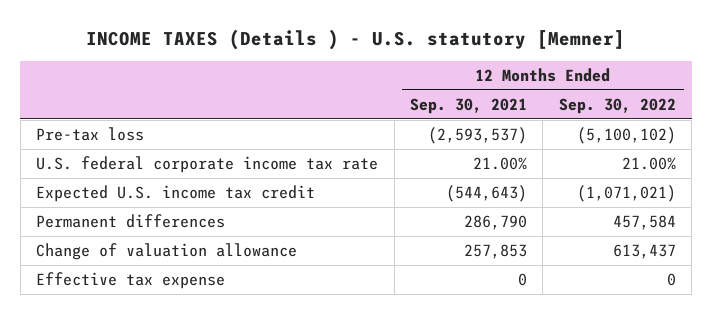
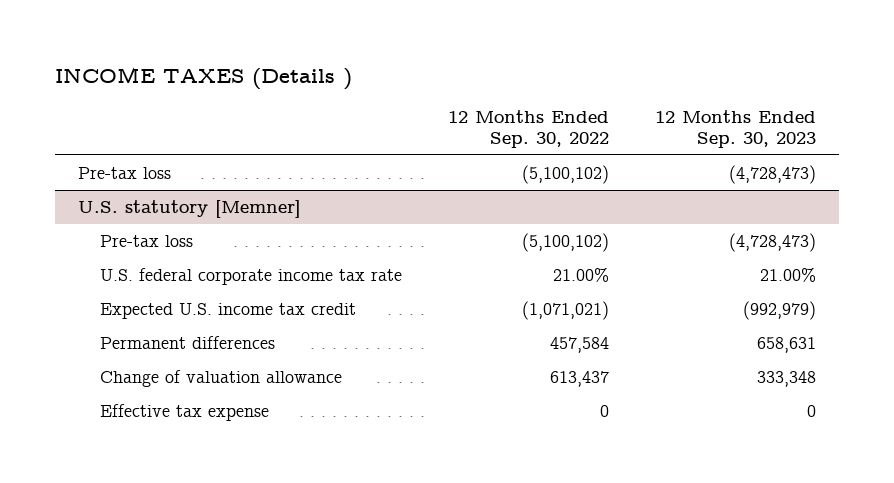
[85,29,625,51] INCOME TAXES (Details ) - U.S. statutory [Memner] -> [54,66,352,90] INCOME TAXES (Details )
[409,97,527,114] Sep. 30, 2021 -> none
none -> [655,110,817,149] 12 Months Ended Sep. 30, 2023
none -> [77,199,301,218] U.S. statutory [Memner]
none -> [100,234,194,247] Pre-tax loss

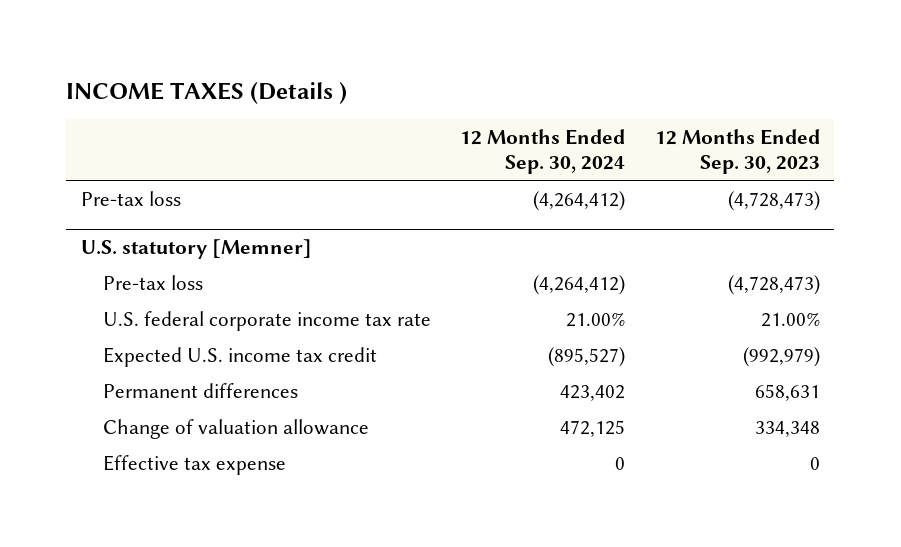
[448,110,610,149] 12 Months Ended Sep. 30, 2022 -> none
none -> [460,129,626,174] 12 Months Ended Sep. 30, 2024
[757,370,817,387] 333,348 -> [754,420,820,437] 334,348

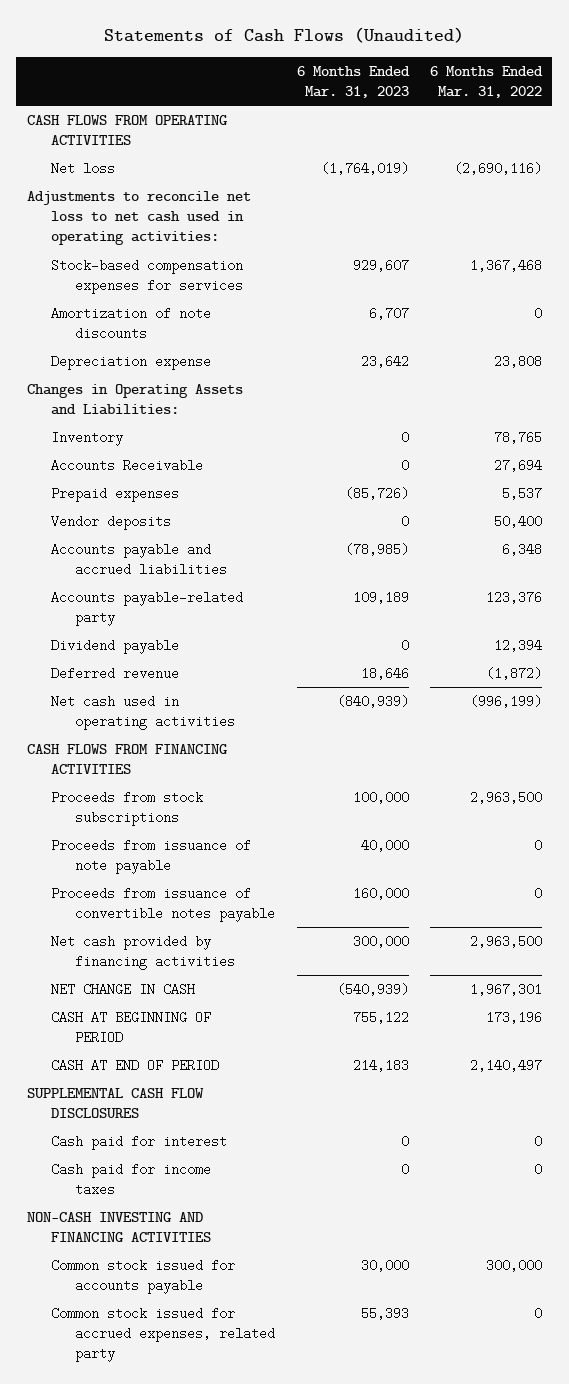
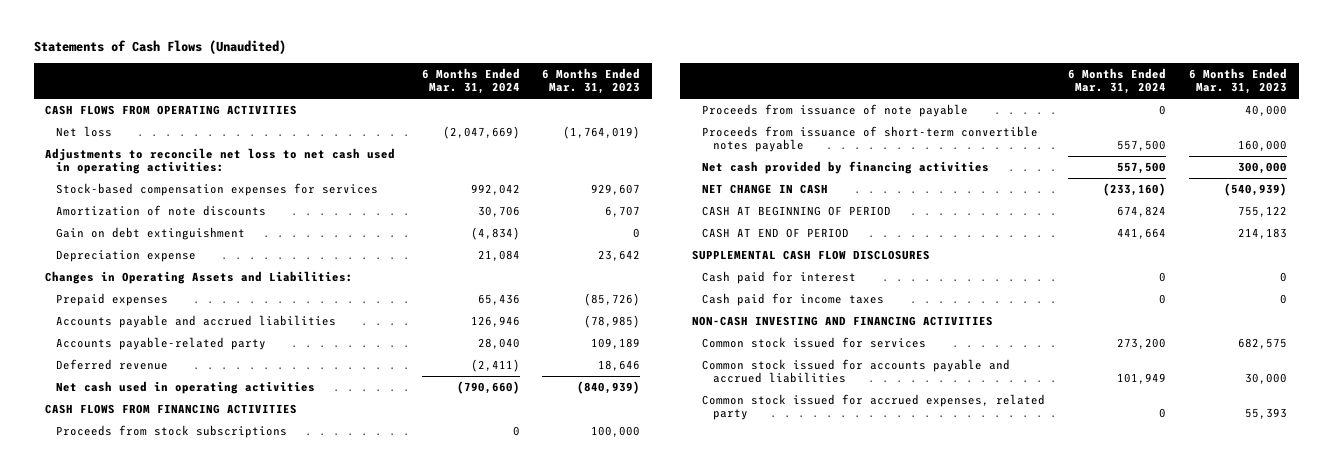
[429,66,543,99] 6 Months Ended Mar. 31, 2022 -> none
none -> [421,67,520,95] 6 Months Ended Mar. 31, 2024
none -> [55,227,245,241] Gain on debt extinguishment
[51,430,124,446] Inventory -> none
[51,458,204,472] Accounts Receivable -> none
[51,514,172,530] Vendor deposits -> none
[51,638,180,654] Dividend payable -> none
[51,886,276,923] Proceeds from issuance of convertible notes payable -> [702,126,1039,153] Proceeds from issuance of short-term convertible notes payable
none -> [702,337,927,349] Common stock issued for services
[51,1258,236,1295] Common stock issued for accounts payable -> [702,359,1011,384] Common stock issued for accounts payable and accrued liabilities

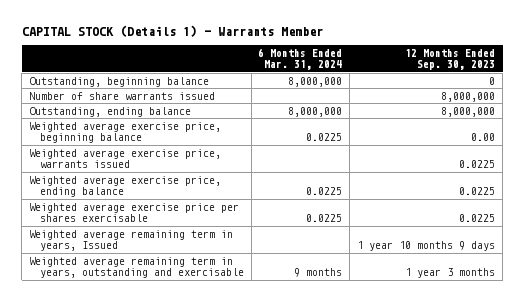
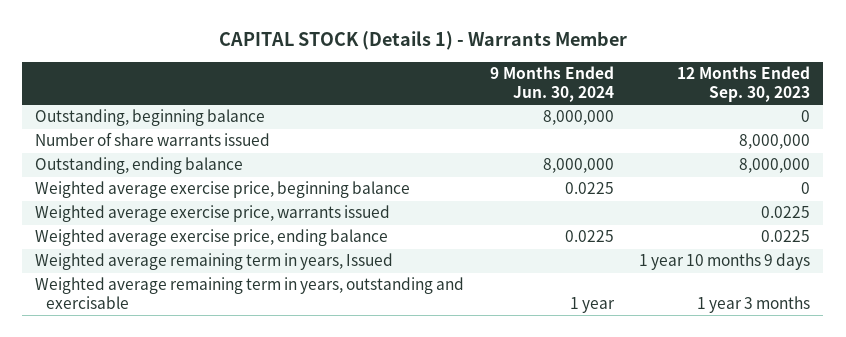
[258,47,343,71] 6 Months Ended Mar. 31, 2024 -> none
none -> [489,66,614,103] 9 Months Ended Jun. 30, 2024
[471,133,496,142] 0.00 -> [801,182,811,195] 0
[29,202,240,223] Weighted average exercise price per shares exercisable -> none

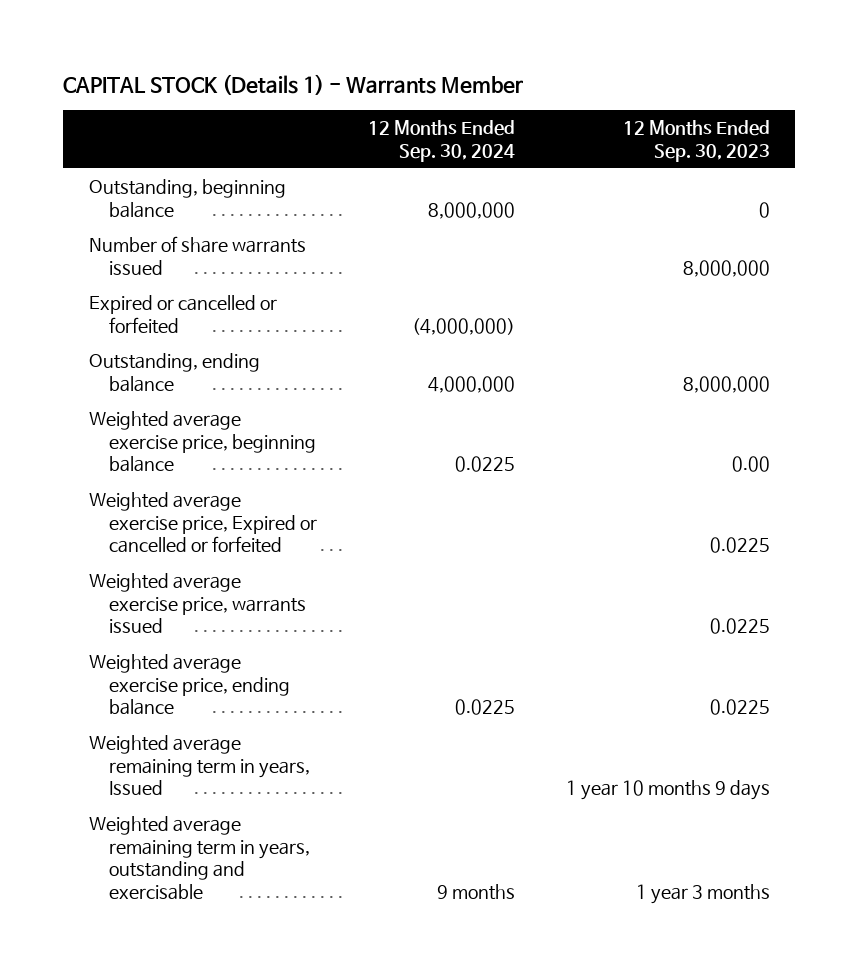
[489,66,614,103] 9 Months Ended Jun. 30, 2024 -> none
none -> [367,120,515,162] 12 Months Ended Sep. 30, 2024
none -> [88,295,277,334] Expired or cancelled or forfeited
[801,182,811,195] 0 -> [731,456,770,473] 0.00
none -> [88,492,318,554] Weighted average exercise price, Expired or cancelled or forfeited

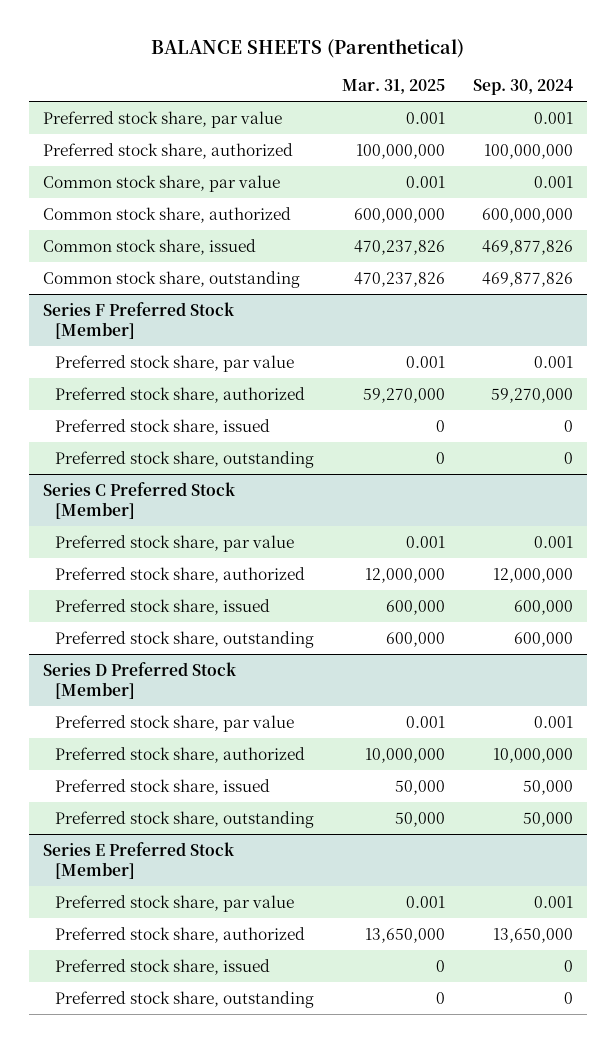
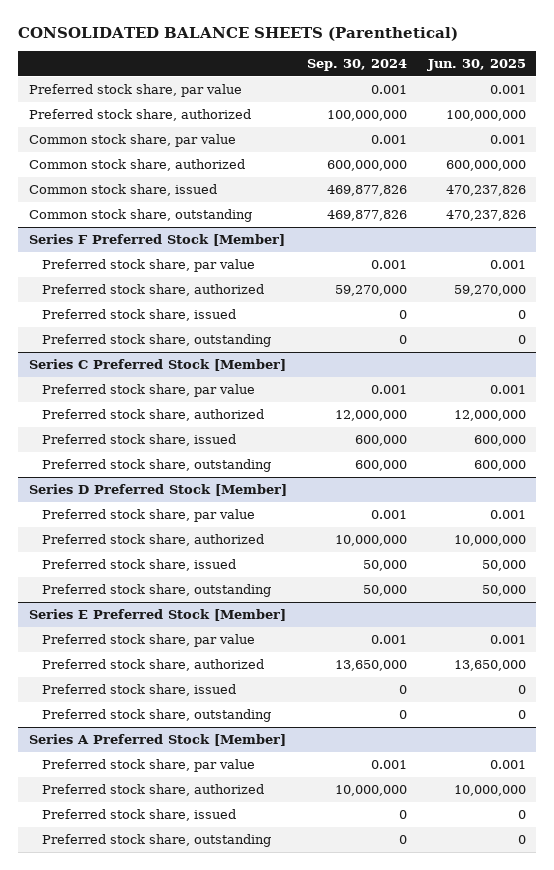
[151,38,465,58] BALANCE SHEETS (Parenthetical) -> [18,26,459,41] CONSOLIDATED BALANCE SHEETS (Parenthetical)
[342,78,446,94] Mar. 31, 2025 -> none
none -> [426,58,526,71] Jun. 30, 2025
none -> [28,734,286,747] Series A Preferred Stock [Member]
none -> [41,759,255,773] Preferred stock share, par value
none -> [41,784,264,797] Preferred stock share, authorized
none -> [41,809,236,822] Preferred stock share, issued
none -> [41,834,271,848] Preferred stock share, outstanding

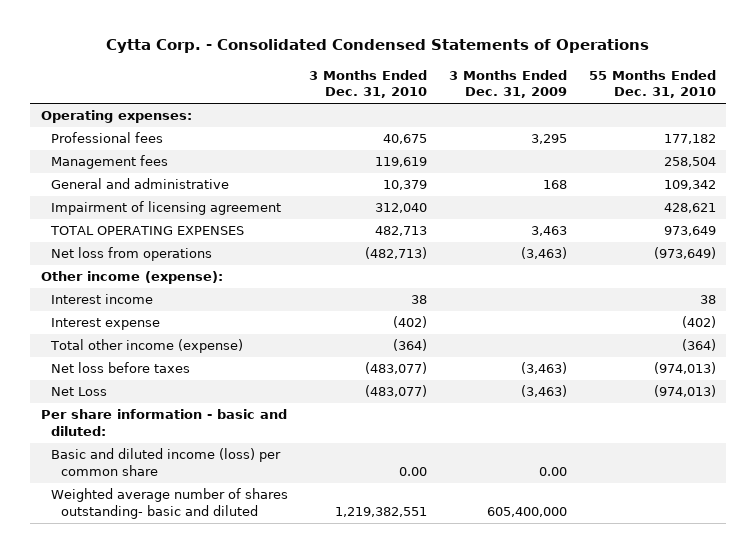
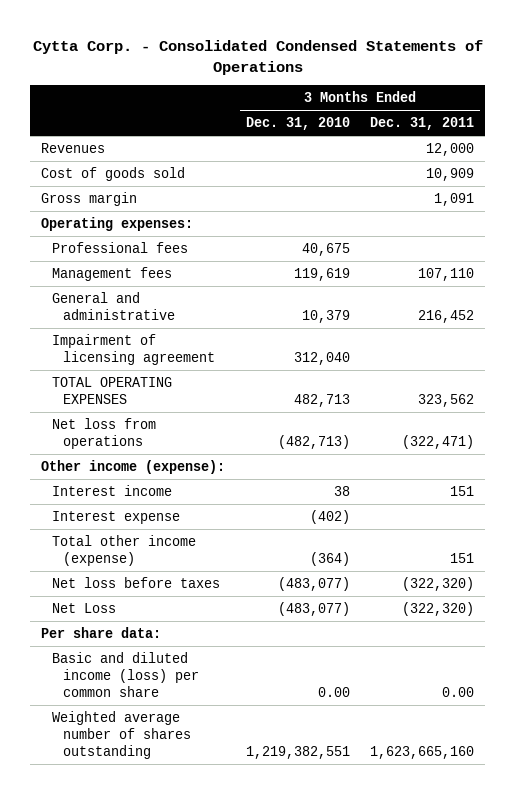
[449,69,568,99] 3 Months Ended Dec. 31, 2009 -> none
[588,69,716,99] 55 Months Ended Dec. 31, 2010 -> none
none -> [370,117,475,131] Dec. 31, 2011
none -> [40,142,105,153] Revenues
none -> [40,166,185,181] Cost of goods sold
none -> [40,191,137,206] Gross margin
[40,409,287,436] Per share information - basic and diluted: -> none
none -> [40,626,161,638] Per share data:
[50,488,288,519] Weighted average number of shares outstanding- basic and diluted -> [52,710,192,759] Weighted average number of shares outstanding

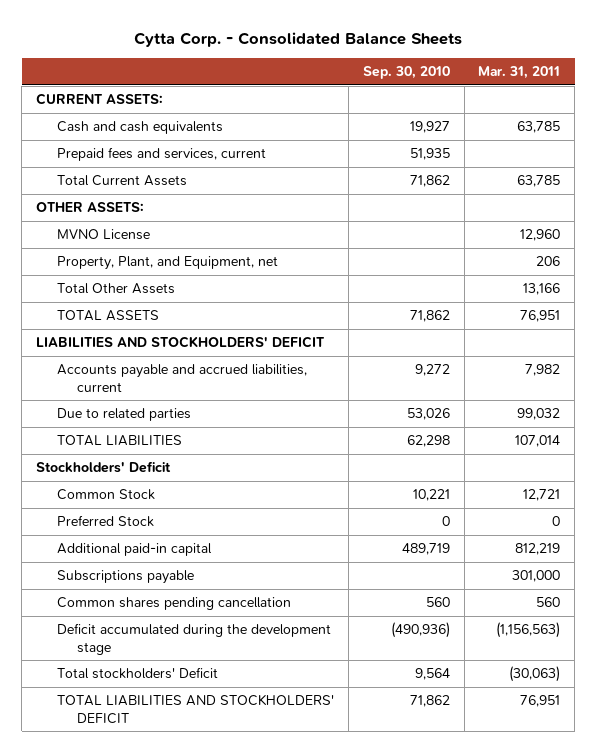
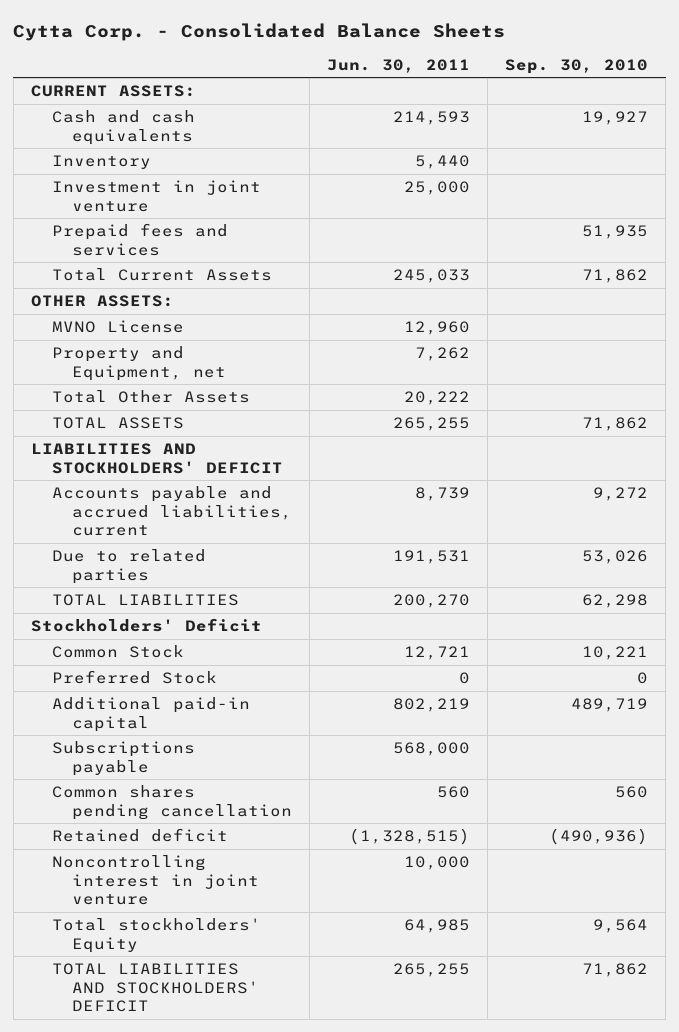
[478,66,561,80] Mar. 31, 2011 -> none
none -> [327,58,471,73] Jun. 30, 2011
none -> [51,155,151,170] Inventory
none -> [51,180,261,212] Investment in joint venture
[56,147,266,162] Prepaid fees and services, current -> [51,223,228,256] Prepaid fees and services
[56,256,278,271] Property, Plant, and Equipment, net -> [51,346,227,381] Property and Equipment, net
[56,623,331,655] Deficit accumulated during the development stage -> [51,828,228,843] Retained deficit
none -> [51,855,260,906] Noncontrolling interest in joint venture
[56,667,218,680] Total stockholders' Deficit -> [51,918,261,953] Total stockholders' Equity

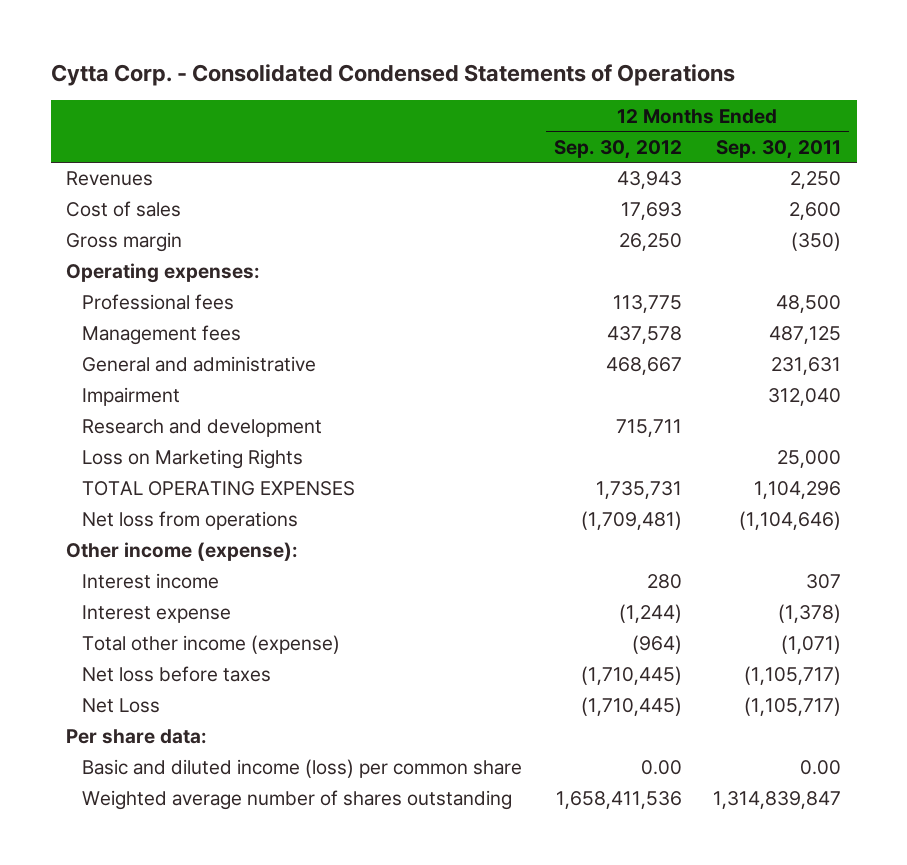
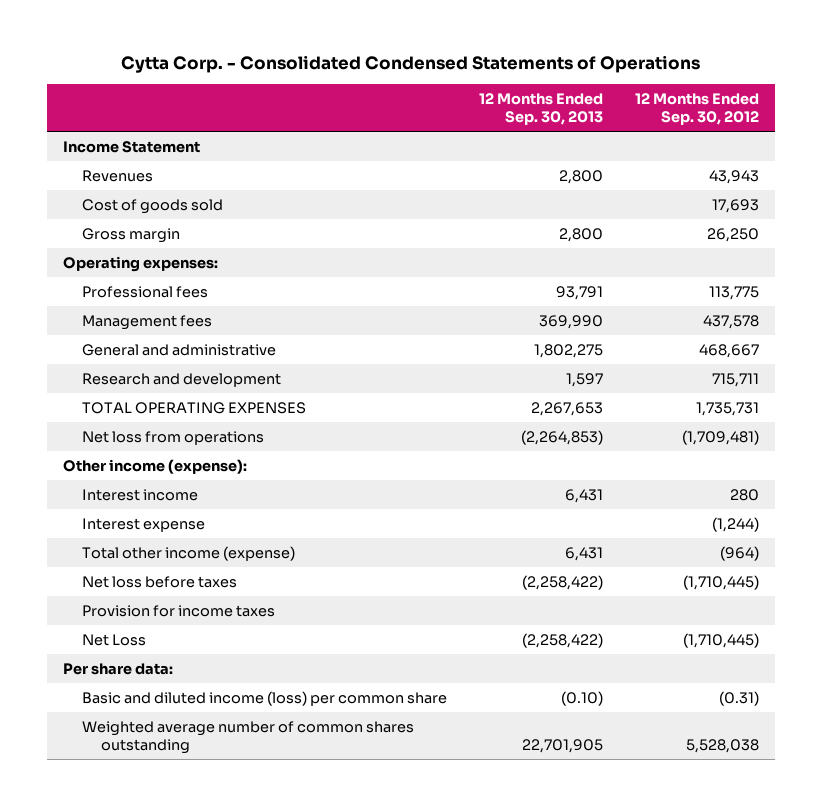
[715,139,841,159] Sep. 30, 2011 -> none
none -> [478,92,603,126] 12 Months Ended Sep. 30, 2013
none -> [62,140,200,153] Income Statement
[66,201,182,218] Cost of sales -> [81,198,223,214] Cost of goods sold
[82,387,181,407] Impairment -> none
[82,449,304,470] Loss on Marketing Rights -> none
none -> [81,604,275,617] Provision for income taxes
[640,760,682,776] 0.00 -> [718,690,759,706] (0.31)
[82,790,513,811] Weighted average number of shares outstanding -> [81,720,414,755] Weighted average number of common shares outstanding
[555,791,682,810] 1,658,411,536 -> [685,739,759,754] 5,528,038

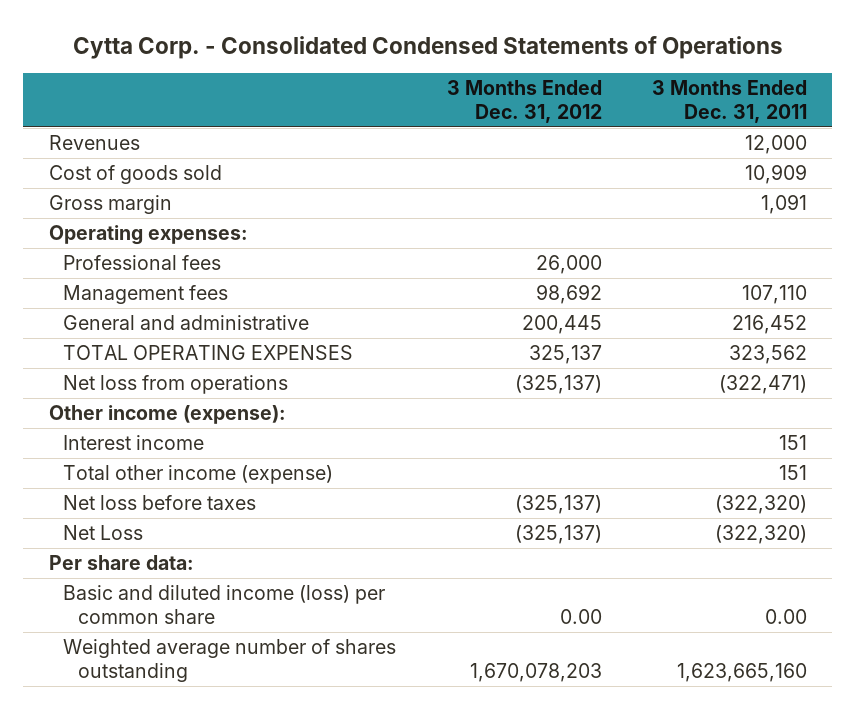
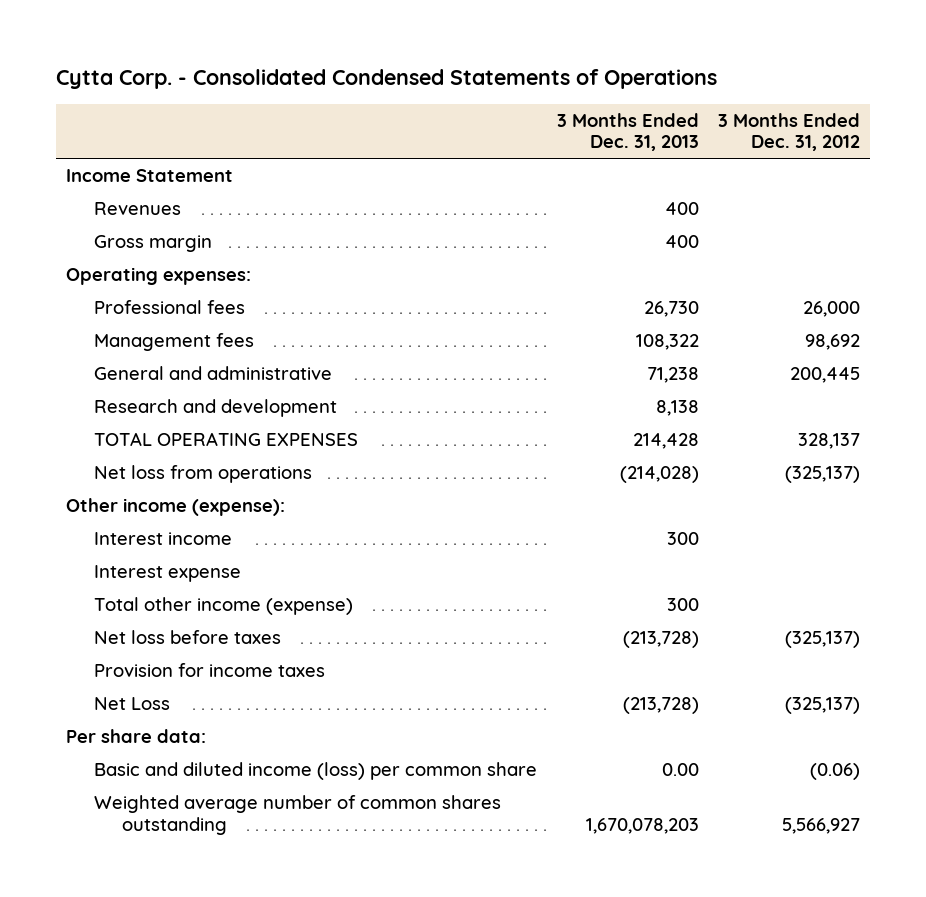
[651,80,807,123] 3 Months Ended Dec. 31, 2011 -> none
none -> [556,112,699,152] 3 Months Ended Dec. 31, 2013
none -> [65,169,233,183] Income Statement
[48,165,222,185] Cost of goods sold -> none
none -> [94,399,338,418] Research and development
[528,345,602,365] 325,137 -> [798,433,861,450] 328,137
none -> [94,565,242,583] Interest expense
none -> [94,663,326,678] Provision for income taxes
[559,608,602,624] 0.00 -> [810,763,861,781] (0.06)
[63,639,397,682] Weighted average number of shares outstanding -> [94,795,502,835] Weighted average number of common shares outstanding
[469,662,602,682] 1,670,078,203 -> [782,817,861,834] 5,566,927

